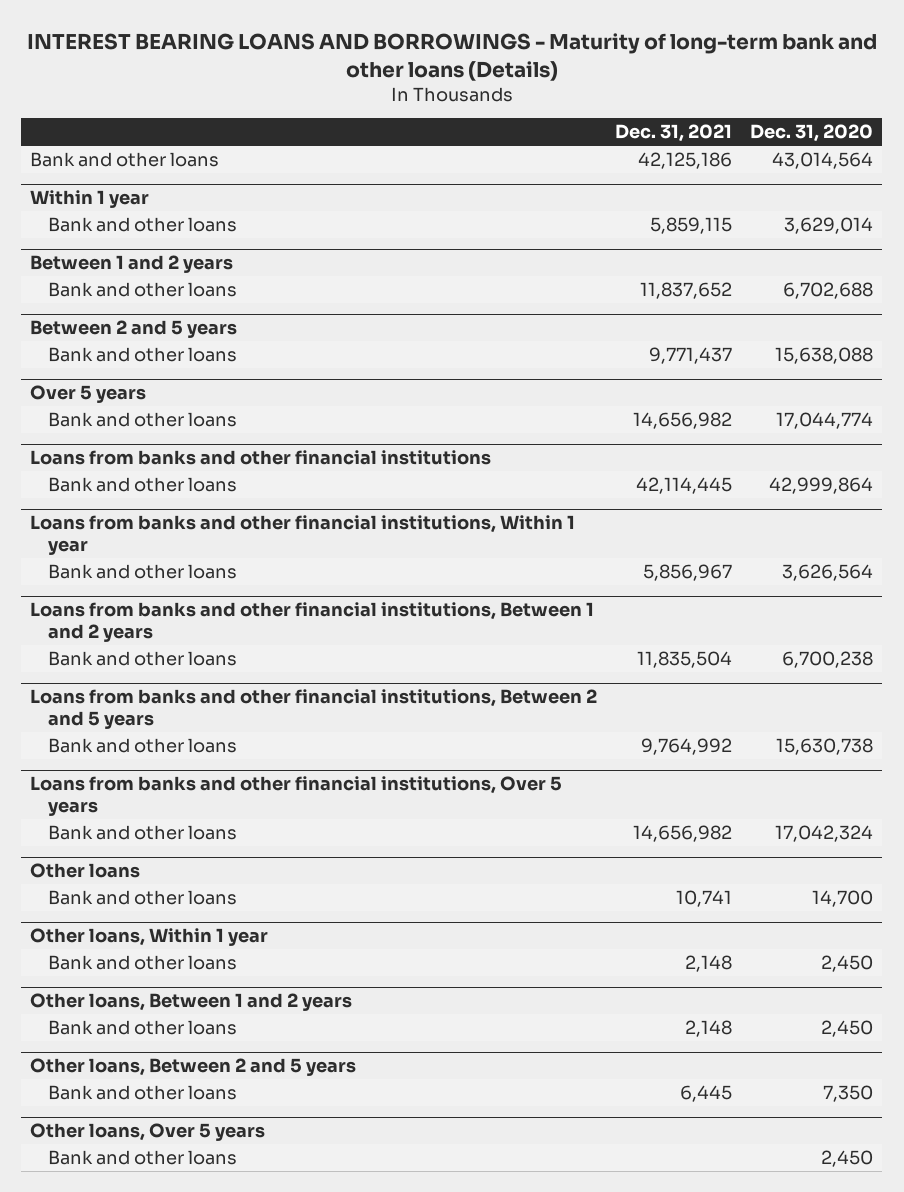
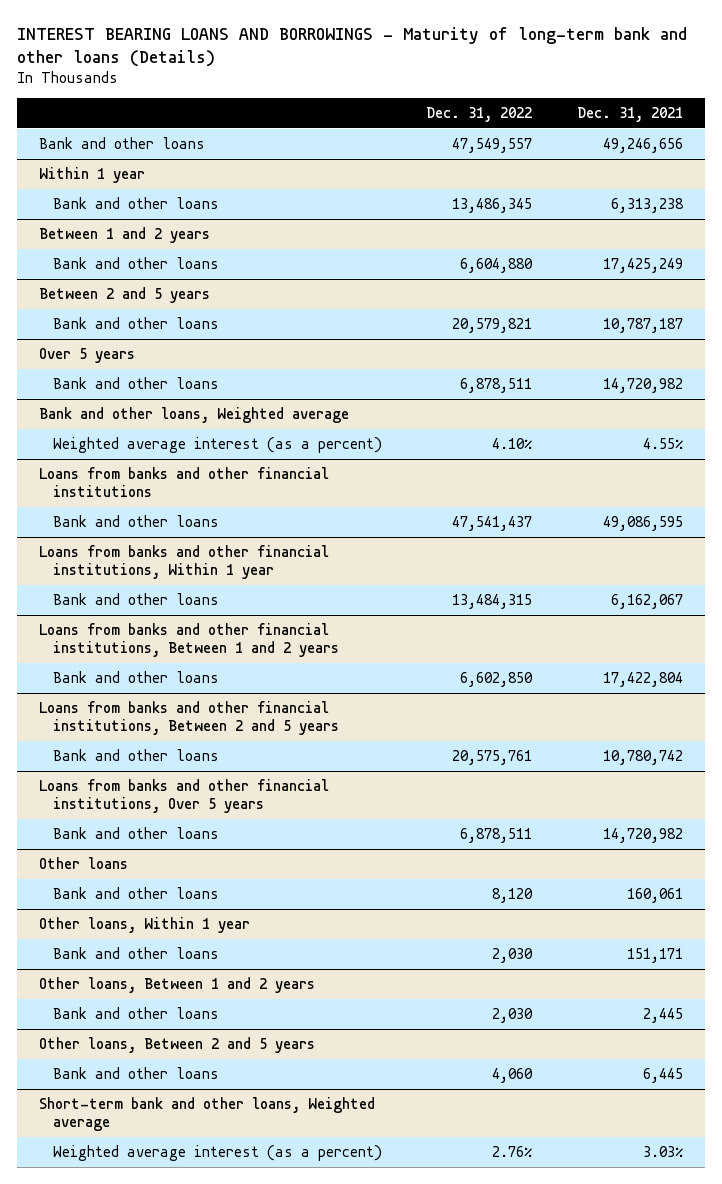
[750,124,874,143] Dec. 31, 2020 -> none
none -> [426,107,533,123] Dec. 31, 2022
[638,151,733,169] 42,125,186 -> [602,138,683,154] 49,246,656
[650,216,733,234] 5,859,115 -> [610,198,684,214] 6,313,238
[640,281,733,299] 11,837,652 -> [602,258,683,274] 17,425,249
[649,346,733,364] 9,771,437 -> [602,318,683,334] 10,787,187
[633,411,733,429] 14,656,982 -> [602,378,683,394] 14,720,982
none -> [38,407,349,424] Bank and other loans, Weighted average
none -> [52,437,382,454] Weighted average interest (as a percent)
[636,476,733,494] 42,114,445 -> [602,516,683,532] 49,086,595
[643,563,733,581] 5,856,967 -> [610,594,683,610] 6,162,067
[637,650,733,668] 11,835,504 -> [602,672,683,688] 17,422,804
[641,737,733,755] 9,764,992 -> [602,750,683,766] 10,780,742
[633,824,733,842] 14,656,982 -> [602,828,683,844] 14,720,982
[676,889,733,907] 10,741 -> [626,888,683,904] 160,061
[685,954,733,972] 2,148 -> [626,948,683,964] 151,171
[685,1019,733,1037] 2,148 -> [642,1008,683,1024] 2,445
[30,1123,266,1142] Other loans, Over 5 years -> none
[47,1149,237,1165] Bank and other loans -> none
none -> [38,1097,375,1132] Short-term bank and other loans, Weighted average
none -> [52,1145,382,1162] Weighted average interest (as a percent)

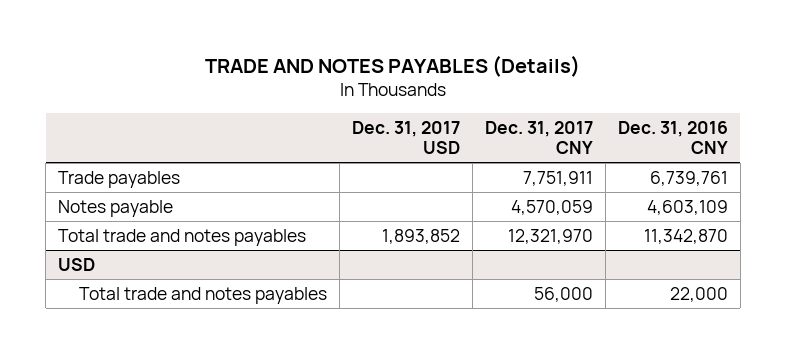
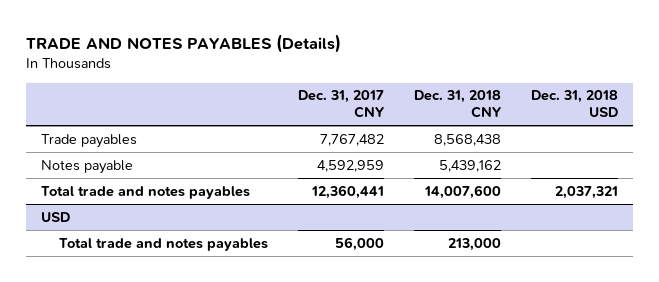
[352,121,461,155] Dec. 31, 2017 USD -> none
[617,121,728,155] Dec. 31, 2016 CNY -> none
none -> [414,90,503,119] Dec. 31, 2018 CNY
none -> [530,90,618,118] Dec. 31, 2018 USD
[523,170,594,186] 7,751,911 -> [320,133,385,146] 7,767,482
[511,199,594,215] 4,570,059 -> [317,159,385,172] 4,592,959
[508,228,594,244] 12,321,970 -> [311,184,385,199] 12,360,441

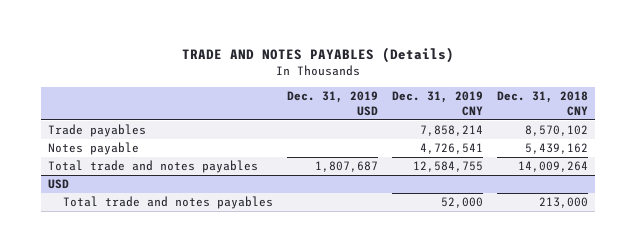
[298,90,386,119] Dec. 31, 2017 CNY -> none
[530,90,618,118] Dec. 31, 2018 USD -> none
none -> [286,91,378,116] Dec. 31, 2019 USD
none -> [391,91,483,116] Dec. 31, 2019 CNY
[434,133,502,146] 8,568,438 -> [524,125,588,137] 8,570,102
[424,184,502,199] 14,007,600 -> [517,161,588,173] 14,009,264

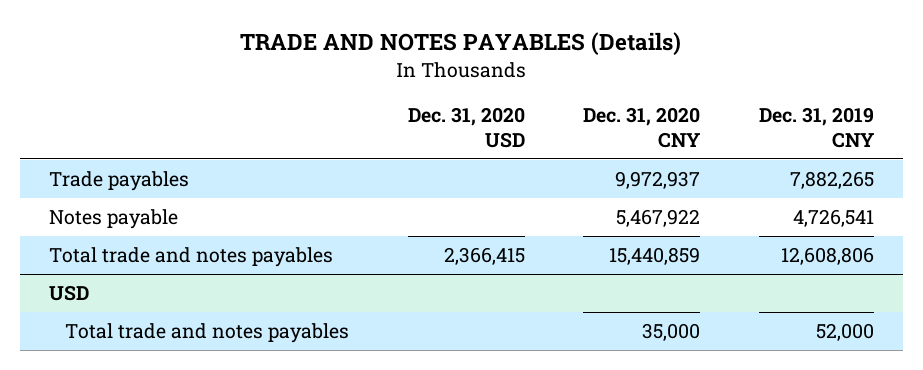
[286,91,378,116] Dec. 31, 2019 USD -> none
[496,91,588,116] Dec. 31, 2018 CNY -> none
none -> [407,107,525,149] Dec. 31, 2020 USD
none -> [583,107,701,149] Dec. 31, 2020 CNY
[419,125,483,137] 7,858,214 -> [789,170,874,189] 7,882,265
[412,161,483,173] 12,584,755 -> [780,246,874,265] 12,608,806

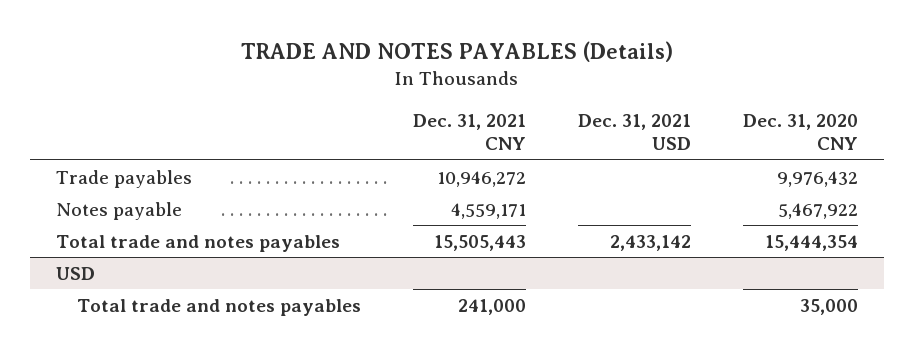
[407,107,525,149] Dec. 31, 2020 USD -> none
[758,107,874,149] Dec. 31, 2019 CNY -> none
none -> [412,113,526,151] Dec. 31, 2021 CNY
none -> [577,113,691,151] Dec. 31, 2021 USD
[615,170,701,189] 9,972,937 -> [776,170,858,187] 9,976,432
[609,246,701,265] 15,440,859 -> [764,234,858,251] 15,444,354

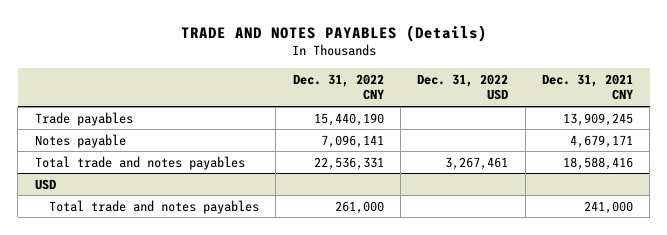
[577,113,691,151] Dec. 31, 2021 USD -> none
[742,113,858,151] Dec. 31, 2020 CNY -> none
none -> [292,73,384,101] Dec. 31, 2022 CNY
none -> [417,73,509,101] Dec. 31, 2022 USD
[436,170,526,187] 10,946,272 -> [562,112,633,126] 13,909,245
[450,202,526,219] 4,559,171 -> [569,134,633,148] 4,679,171
[433,234,526,251] 15,505,443 -> [562,156,633,170] 18,588,416

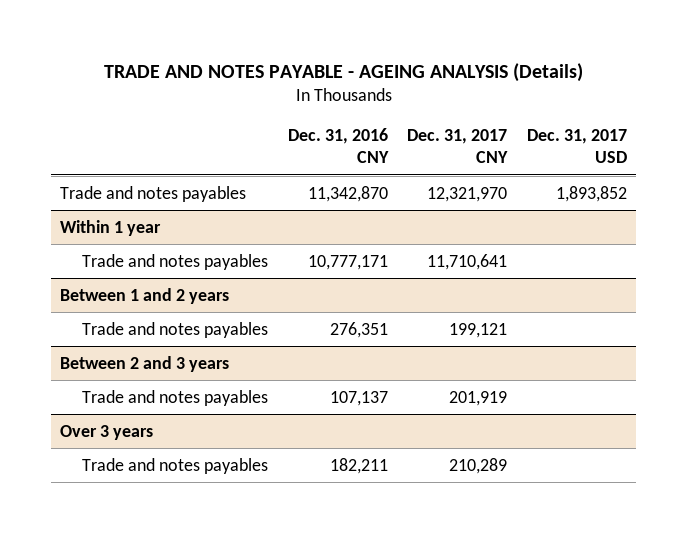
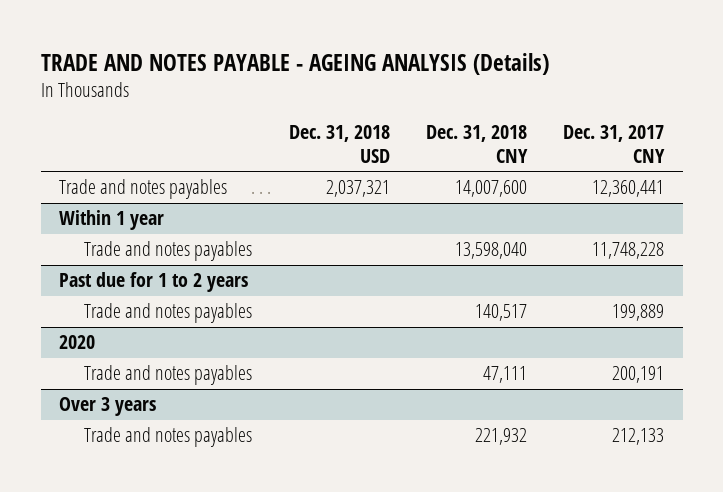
[287,128,389,164] Dec. 31, 2016 CNY -> none
[526,129,627,164] Dec. 31, 2017 USD -> none
none -> [288,124,390,163] Dec. 31, 2018 USD
none -> [426,124,529,163] Dec. 31, 2018 CNY
[427,186,508,202] 12,321,970 -> [592,180,665,198] 12,360,441
[427,253,508,270] 11,710,641 -> [592,242,665,260] 11,748,228
[60,287,230,304] Between 1 and 2 years -> [58,272,248,293] Past due for 1 to 2 years
[449,322,508,338] 199,121 -> [612,304,665,322] 199,889
[60,355,230,372] Between 2 and 3 years -> [58,335,95,350] 2020
[449,390,508,406] 201,919 -> [612,366,665,384] 200,191
[449,457,508,474] 210,289 -> [612,428,665,446] 212,133

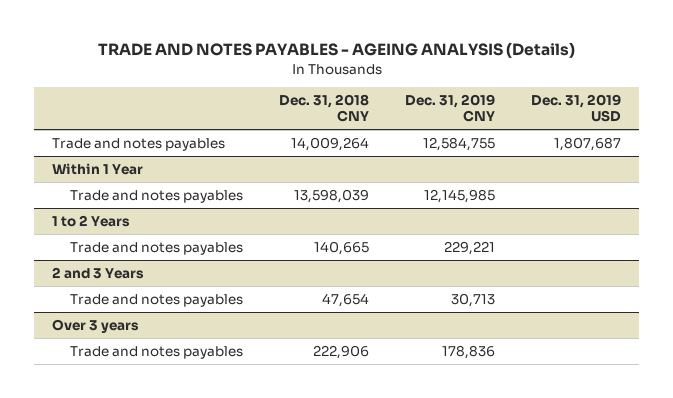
[40,52,549,75] TRADE AND NOTES PAYABLE - AGEING ANALYSIS (Details) -> [97,42,575,59] TRADE AND NOTES PAYABLES - AGEING ANALYSIS (Details)
[288,124,390,163] Dec. 31, 2018 USD -> none
[563,124,666,163] Dec. 31, 2017 CNY -> none
none -> [405,93,496,123] Dec. 31, 2019 CNY
none -> [530,93,621,123] Dec. 31, 2019 USD
[455,180,528,198] 14,007,600 -> [291,136,370,151] 14,009,264
[58,210,164,231] Within 1 year -> [52,162,144,175] Within 1 Year
[455,242,528,260] 13,598,040 -> [294,188,370,203] 13,598,039
[58,272,248,293] Past due for 1 to 2 years -> [52,214,131,227] 1 to 2 Years
[475,304,528,322] 140,517 -> [314,240,370,255] 140,665
[58,335,95,350] 2020 -> [52,266,145,279] 2 and 3 Years
[483,366,528,384] 47,111 -> [322,292,370,307] 47,654
[475,428,528,446] 221,932 -> [313,344,370,359] 222,906

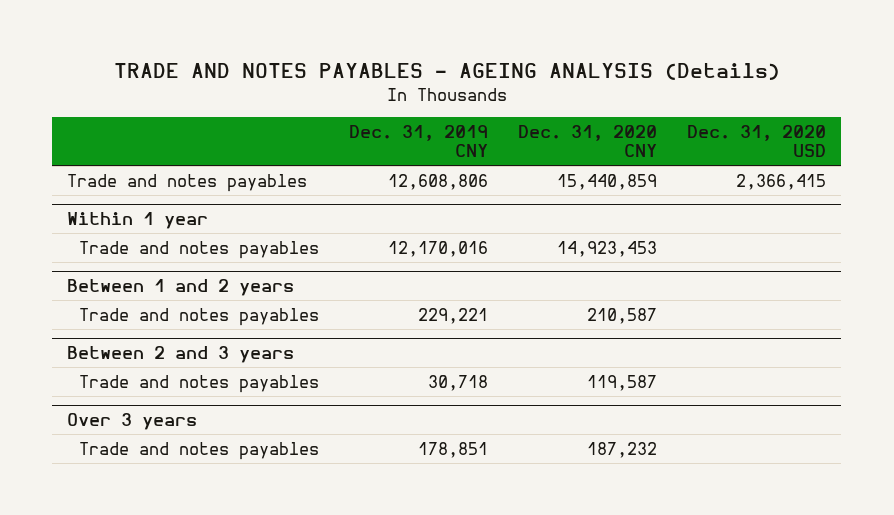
[279,93,370,123] Dec. 31, 2018 CNY -> none
[530,93,621,123] Dec. 31, 2019 USD -> none
none -> [518,124,658,158] Dec. 31, 2020 CNY
none -> [687,124,827,158] Dec. 31, 2020 USD
[423,136,496,151] 12,584,755 -> [388,173,489,190] 12,608,806
[52,162,144,175] Within 1 Year -> [67,212,209,230] Within 1 year
[424,188,496,203] 12,145,985 -> [388,240,489,257] 12,170,016
[52,214,131,227] 1 to 2 Years -> [67,279,295,297] Between 1 and 2 years
[52,266,145,279] 2 and 3 Years -> [67,346,295,364] Between 2 and 3 years
[451,292,496,307] 30,713 -> [428,374,489,391] 30,718
[442,344,496,359] 178,836 -> [418,441,489,458] 178,851

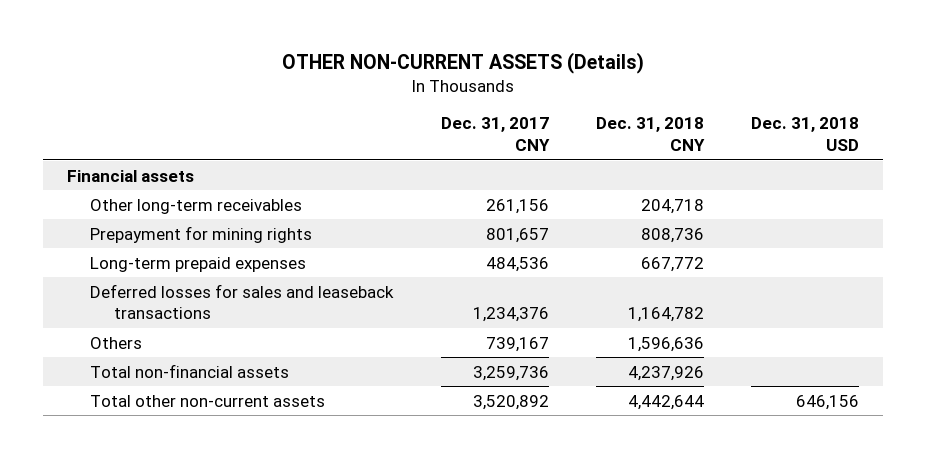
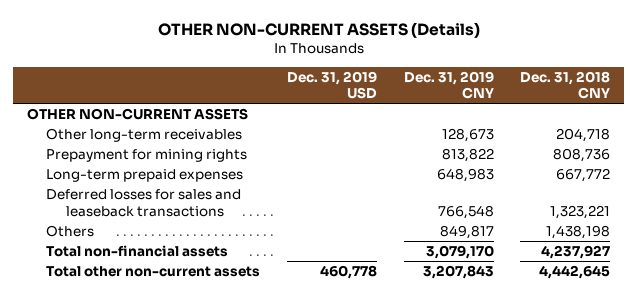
[440,117,550,152] Dec. 31, 2017 CNY -> none
[751,117,860,152] Dec. 31, 2018 USD -> none
none -> [287,70,378,100] Dec. 31, 2019 USD
none -> [403,70,494,100] Dec. 31, 2019 CNY
[66,169,194,182] Financial assets -> none
none -> [26,108,248,121] OTHER NON-CURRENT ASSETS
[628,307,705,323] 1,164,782 -> [550,204,611,219] 1,323,221
[628,336,705,352] 1,596,636 -> [546,225,611,240] 1,438,198
[628,365,705,381] 4,237,926 -> [541,245,611,260] 4,237,927
[628,394,705,410] 4,442,644 -> [539,265,611,280] 4,442,645

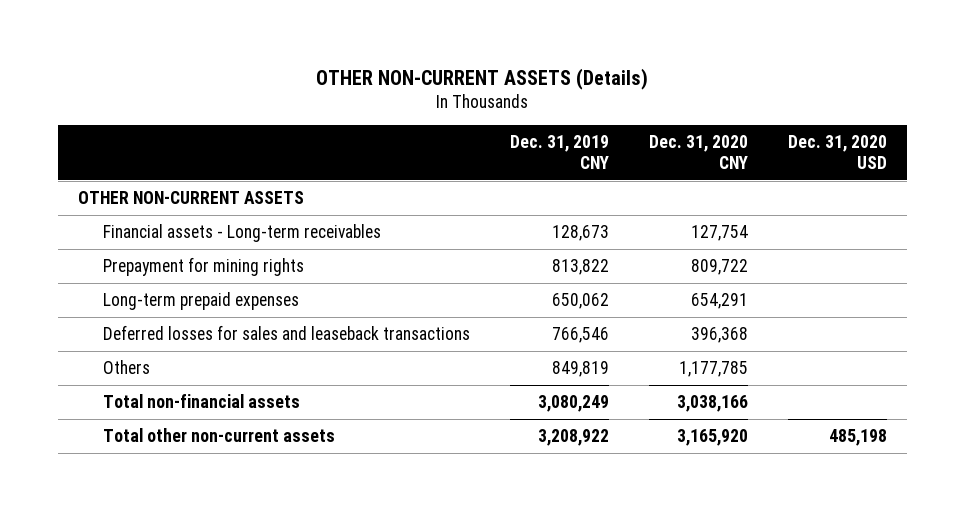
[287,70,378,100] Dec. 31, 2019 USD -> none
[520,70,611,100] Dec. 31, 2018 CNY -> none
none -> [649,135,749,170] Dec. 31, 2020 CNY
none -> [787,135,887,170] Dec. 31, 2020 USD
[46,128,243,143] Other long-term receivables -> [103,223,382,242] Financial assets - Long-term receivables
[436,168,494,183] 648,983 -> [552,292,610,309] 650,062
[437,204,494,219] 766,548 -> [552,326,610,343] 766,546
[439,225,494,240] 849,817 -> [552,360,610,377] 849,819
[425,245,494,260] 3,079,170 -> [538,394,610,412] 3,080,249
[422,265,494,280] 3,207,843 -> [538,428,610,446] 3,208,922

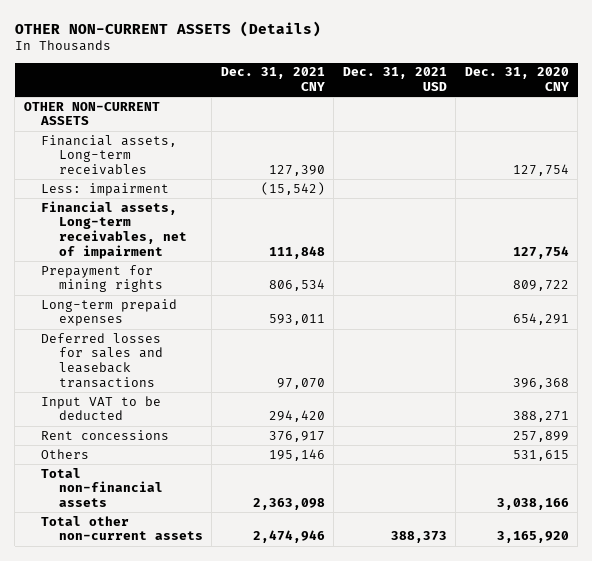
[510,135,610,170] Dec. 31, 2019 CNY -> none
[787,135,887,170] Dec. 31, 2020 USD -> none
none -> [220,67,325,92] Dec. 31, 2021 CNY
none -> [342,67,447,92] Dec. 31, 2021 USD
none -> [41,134,178,176] Financial assets, Long-term receivables
none -> [41,182,170,196] Less: impairment
[103,223,382,242] Financial assets - Long-term receivables -> [41,200,187,259] Financial assets, Long-term receivables, net of impairment
none -> [41,395,162,421] Input VAT to be deducted
none -> [41,429,170,440] Rent concessions
[679,360,749,377] 1,177,785 -> [512,449,569,461] 531,615

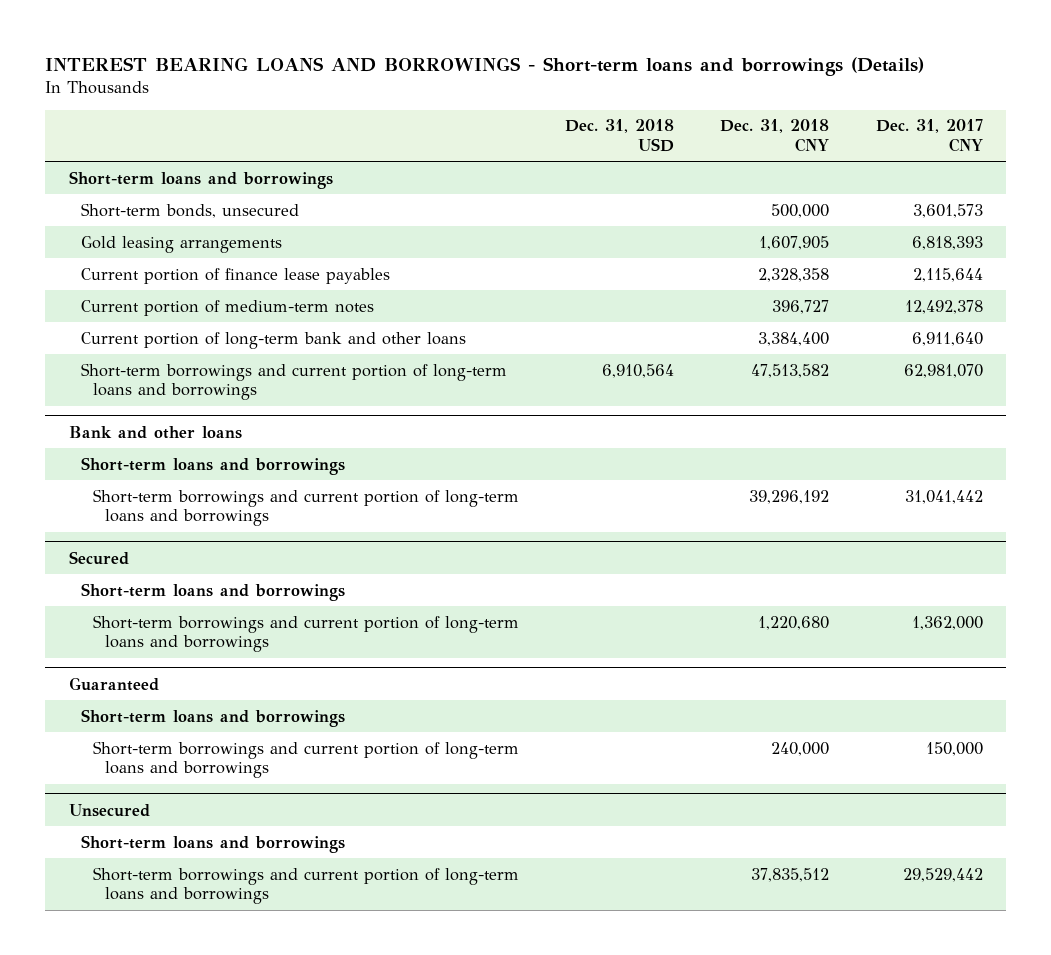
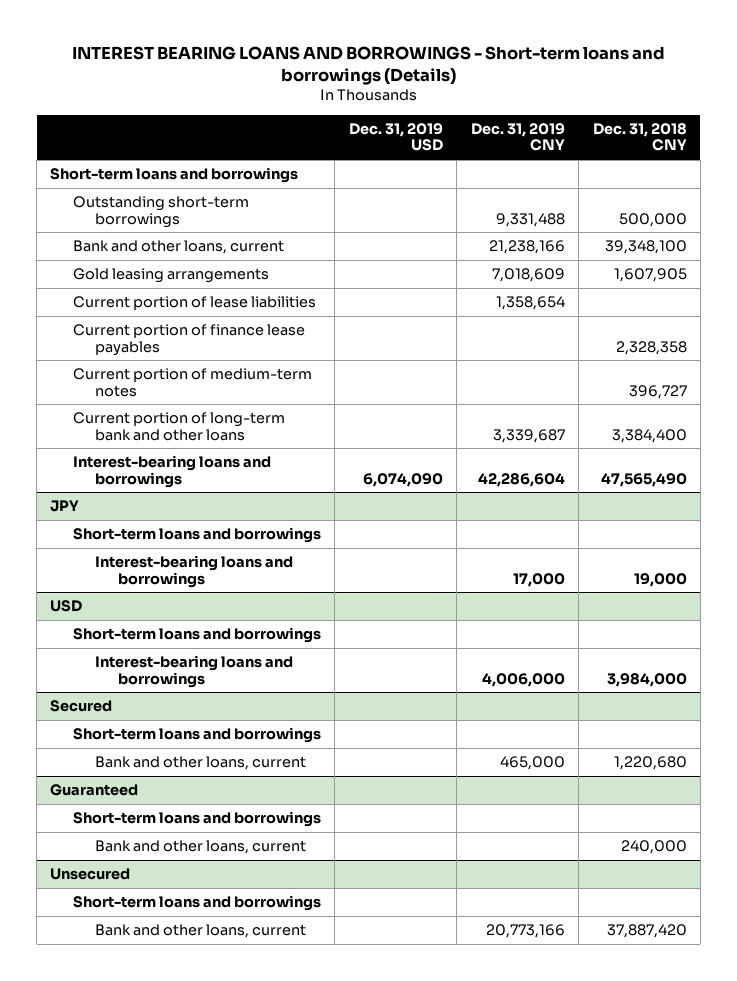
[565,119,675,152] Dec. 31, 2018 USD -> none
[875,119,983,152] Dec. 31, 2017 CNY -> none
none -> [348,122,443,152] Dec. 31, 2019 USD
none -> [470,122,565,152] Dec. 31, 2019 CNY
[80,202,299,218] Short-term bonds, unsecured -> [72,196,249,228] Outstanding short-term borrowings
none -> [72,240,284,255] Bank and other loans, current
none -> [72,296,316,311] Current portion of lease liabilities
[68,425,242,439] Bank and other loans -> none
[80,362,507,401] Short-term borrowings and current portion of long-term loans and borrowings -> [72,455,271,488] Interest-bearing loans and borrowings
[751,363,830,378] 47,513,582 -> [600,472,687,487] 47,565,490
none -> [50,500,80,513] JPY
[92,488,519,527] Short-term borrowings and current portion of long-term loans and borrowings -> [95,555,294,588] Interest-bearing loans and borrowings
[749,489,830,504] 39,296,192 -> [633,572,687,587] 19,000
none -> [50,600,83,613] USD
none -> [72,627,321,644] Short-term loans and borrowings
none -> [95,655,294,688] Interest-bearing loans and borrowings
[92,614,519,653] Short-term borrowings and current portion of long-term loans and borrowings -> [95,756,307,771] Bank and other loans, current
[92,740,519,779] Short-term borrowings and current portion of long-term loans and borrowings -> none
none -> [95,840,307,855] Bank and other loans, current
[92,866,519,905] Short-term borrowings and current portion of long-term loans and borrowings -> none
none -> [95,924,307,939] Bank and other loans, current

